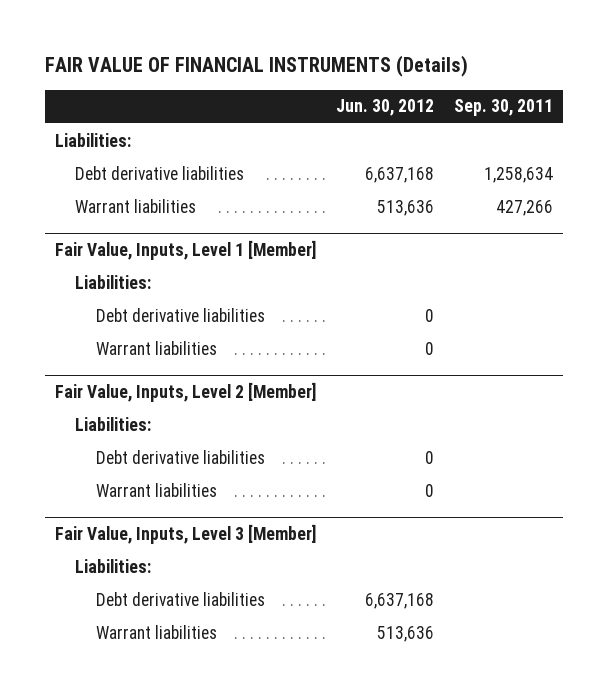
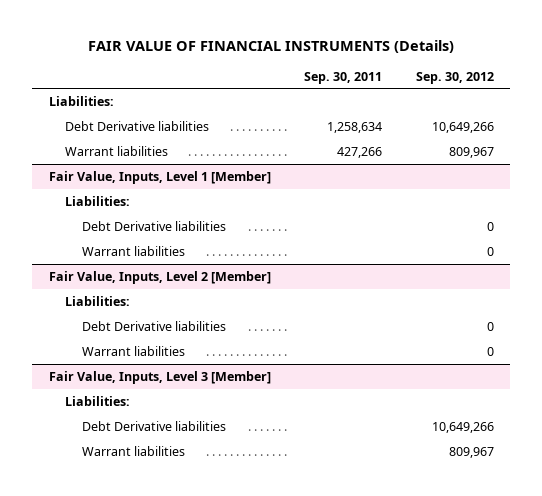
[336,99,435,117] Jun. 30, 2012 -> none
none -> [415,71,494,84] Sep. 30, 2012
[75,165,245,180] Debt derivative liabilities -> [65,120,210,131] Debt Derivative liabilities
[95,307,265,322] Debt derivative liabilities -> [81,220,226,231] Debt Derivative liabilities
[95,449,265,464] Debt derivative liabilities -> [81,320,226,331] Debt Derivative liabilities
[95,591,265,606] Debt derivative liabilities -> [81,420,226,431] Debt Derivative liabilities

